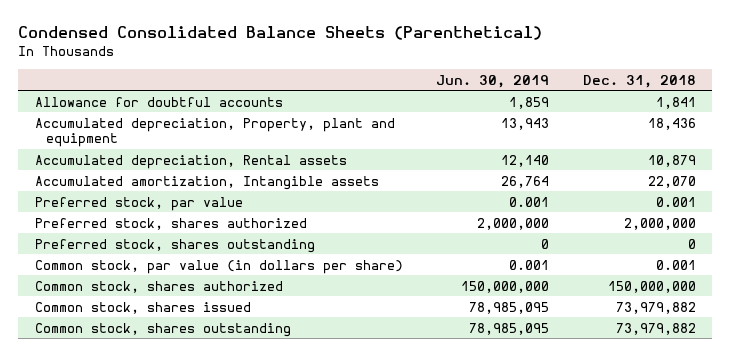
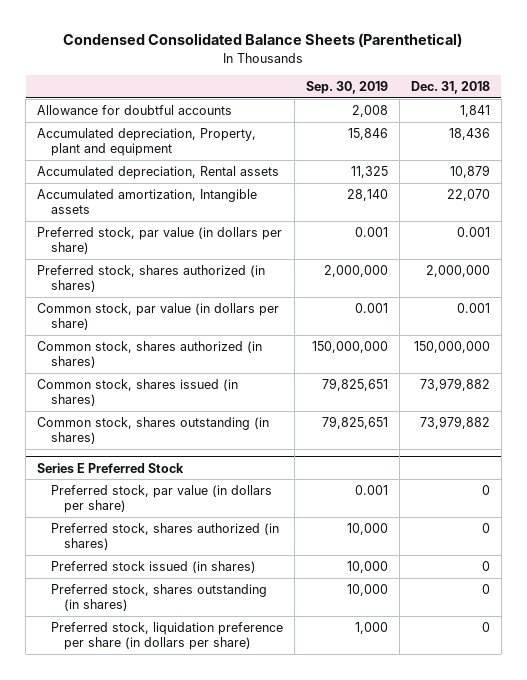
[436,74,550,88] Jun. 30, 2019 -> none
none -> [305,81,388,95] Sep. 30, 2019
[34,238,315,253] Preferred stock, shares outstanding -> none
[34,196,243,211] Preferred stock, par value -> [37,226,283,255] Preferred stock, par value (in dollars per share)
[34,217,307,230] Preferred stock, shares authorized -> [37,264,266,293] Preferred stock, shares authorized (in shares)
[34,280,283,293] Common stock, shares authorized -> [37,340,263,369] Common stock, shares authorized (in shares)
[34,301,251,314] Common stock, shares issued -> [37,378,239,407] Common stock, shares issued (in shares)
[34,322,291,337] Common stock, shares outstanding -> [37,416,270,445] Common stock, shares outstanding (in shares)
none -> [37,462,185,473] Series E Preferred Stock
none -> [50,484,272,514] Preferred stock, par value (in dollars per share)
none -> [50,522,279,551] Preferred stock, shares authorized (in shares)
none -> [50,560,256,573] Preferred stock issued (in shares)
none -> [50,583,267,612] Preferred stock, shares outstanding (in shares)
none -> [50,621,283,651] Preferred stock, liquidation preference per share (in dollars per share)

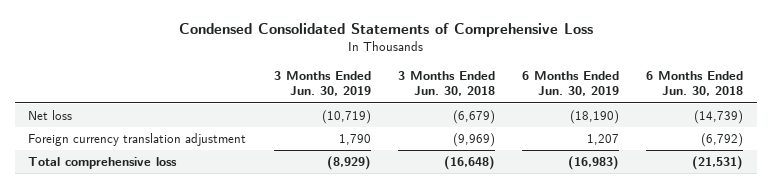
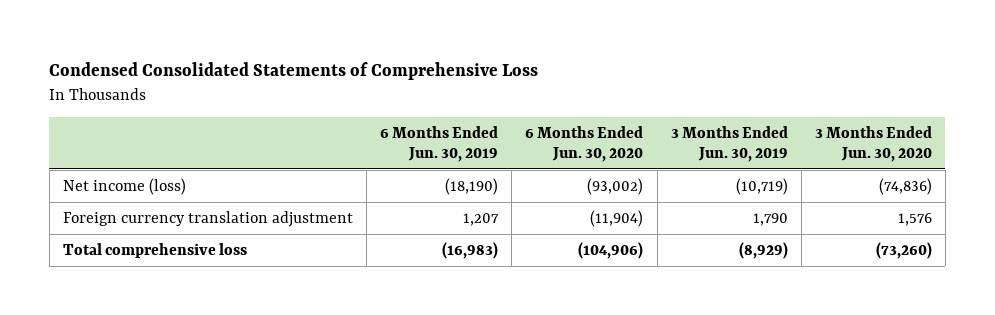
[397,70,495,97] 3 Months Ended Jun. 30, 2018 -> none
[646,70,744,97] 6 Months Ended Jun. 30, 2018 -> none
none -> [525,125,644,162] 6 Months Ended Jun. 30, 2020
none -> [814,125,932,162] 3 Months Ended Jun. 30, 2020
[28,110,73,121] Net loss -> [62,177,186,195] Net income (loss)

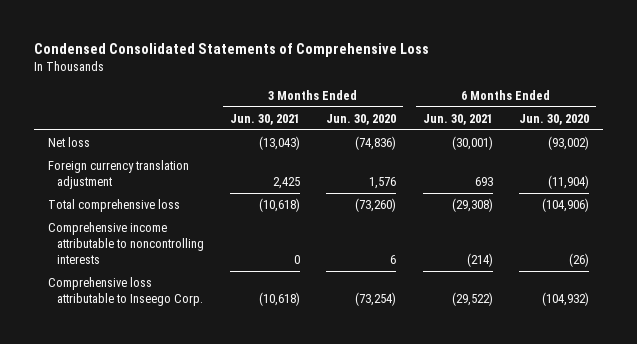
[380,125,499,162] 6 Months Ended Jun. 30, 2019 -> none
[670,125,788,162] 3 Months Ended Jun. 30, 2019 -> none
none -> [229,113,300,125] Jun. 30, 2021
none -> [422,113,493,125] Jun. 30, 2021
[62,177,186,195] Net income (loss) -> [47,137,90,148] Net loss
none -> [47,222,204,265] Comprehensive income attributable to noncontrolling interests
none -> [47,277,203,307] Comprehensive loss attributable to Inseego Corp.

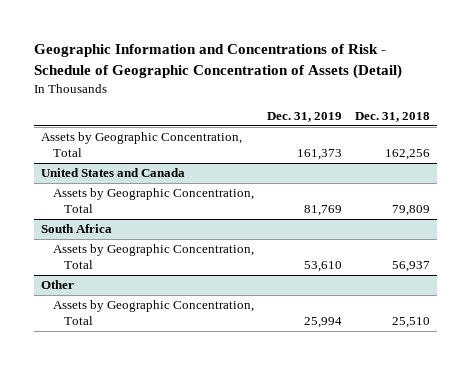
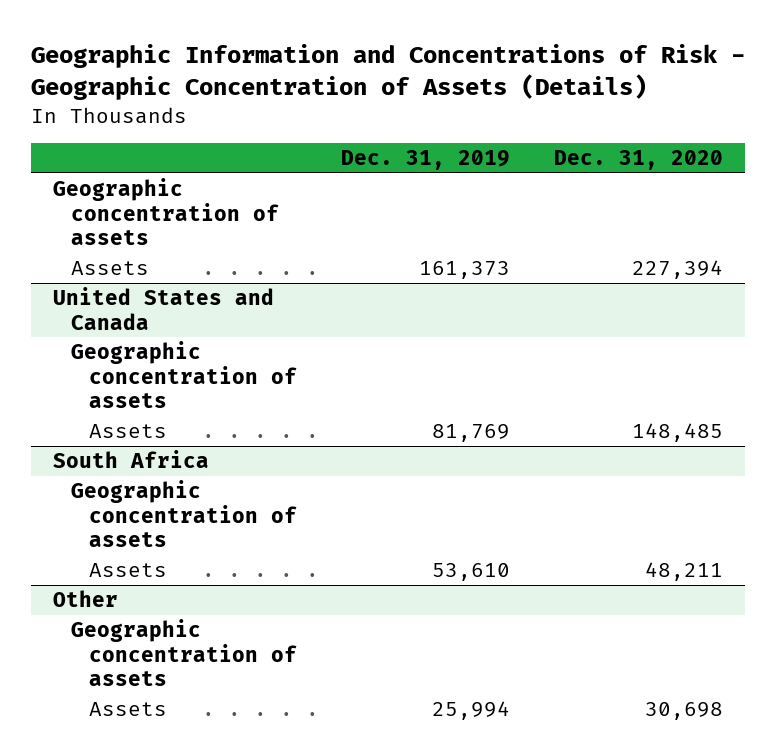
[34,44,403,79] Geographic Information and Concentrations of Risk - Schedule of Geographic Concentration of Assets (Detail) -> [31,44,746,100] Geographic Information and Concentrations of Risk - Geographic Concentration of Assets (Details)
[355,111,431,122] Dec. 31, 2018 -> none
none -> [554,150,724,171] Dec. 31, 2020
none -> [53,178,280,246] Geographic concentration of assets
[40,132,242,157] Assets by Geographic Concentration, Total -> [71,261,150,276] Assets
none -> [71,341,298,409] Geographic concentration of assets
[52,188,254,213] Assets by Geographic Concentration, Total -> [89,424,168,439] Assets
none -> [71,480,298,548] Geographic concentration of assets
[52,244,254,269] Assets by Geographic Concentration, Total -> [89,563,168,578] Assets
none -> [71,619,298,687] Geographic concentration of assets
[52,300,254,325] Assets by Geographic Concentration, Total -> [89,702,168,717] Assets

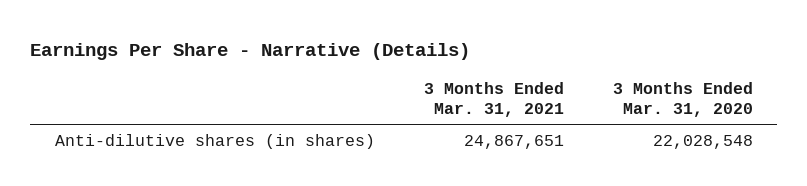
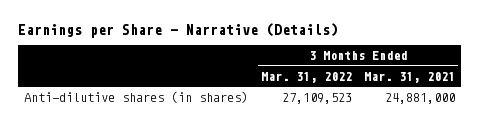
[30,43,471,61] Earnings Per Share - Narrative (Details) -> [18,22,339,38] Earnings per Share - Narrative (Details)
[612,81,753,117] 3 Months Ended Mar. 31, 2020 -> none
none -> [260,71,352,83] Mar. 31, 2022
[463,135,564,150] 24,867,651 -> [385,93,456,105] 24,881,000

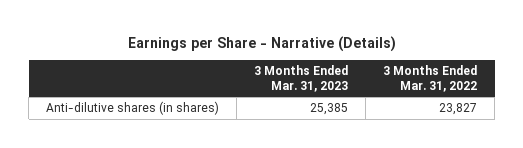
[364,71,456,83] Mar. 31, 2021 -> none
none -> [254,65,349,92] 3 Months Ended Mar. 31, 2023
[281,93,352,105] 27,109,523 -> [439,103,478,116] 23,827

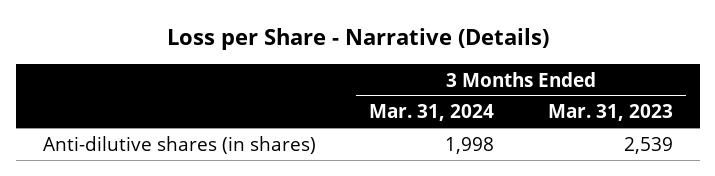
[127,35,396,52] Earnings per Share - Narrative (Details) -> [166,28,549,51] Loss per Share - Narrative (Details)
[383,65,478,92] 3 Months Ended Mar. 31, 2022 -> none
none -> [369,104,495,122] Mar. 31, 2024
[310,103,349,116] 25,385 -> [623,136,673,154] 2,539

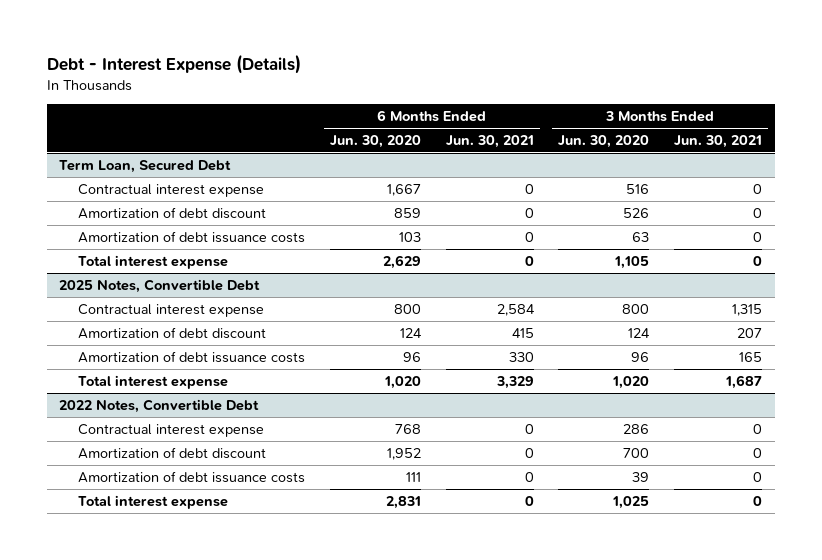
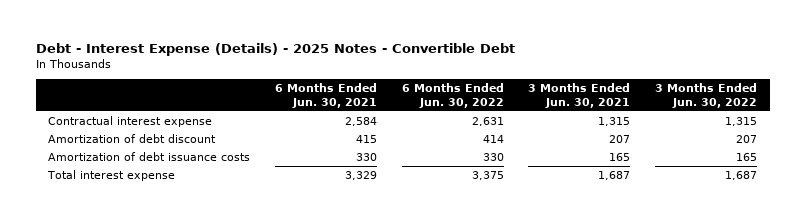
[46,53,301,74] Debt - Interest Expense (Details) -> [35,42,515,56] Debt - Interest Expense (Details) - 2025 Notes - Convertible Debt
[329,134,421,148] Jun. 30, 2020 -> none
[558,134,650,148] Jun. 30, 2020 -> none
none -> [401,83,504,108] 6 Months Ended Jun. 30, 2022
none -> [655,83,758,108] 3 Months Ended Jun. 30, 2022
[59,159,232,173] Term Loan, Secured Debt -> none
[78,183,265,197] Contractual interest expense -> none
[78,206,267,219] Amortization of debt discount -> none
[78,230,306,243] Amortization of debt issuance costs -> none
[78,254,229,269] Total interest expense -> none
[59,278,261,293] 2025 Notes, Convertible Debt -> none
[59,398,260,413] 2022 Notes, Convertible Debt -> none
[78,423,265,437] Contractual interest expense -> none
[78,446,267,459] Amortization of debt discount -> none
[78,470,306,483] Amortization of debt issuance costs -> none
[78,494,229,509] Total interest expense -> none

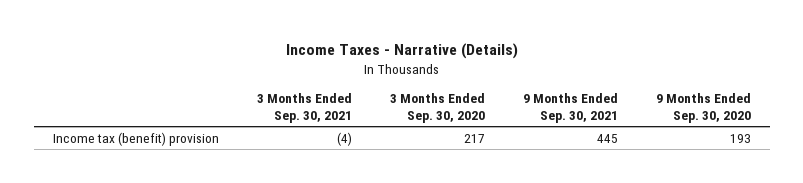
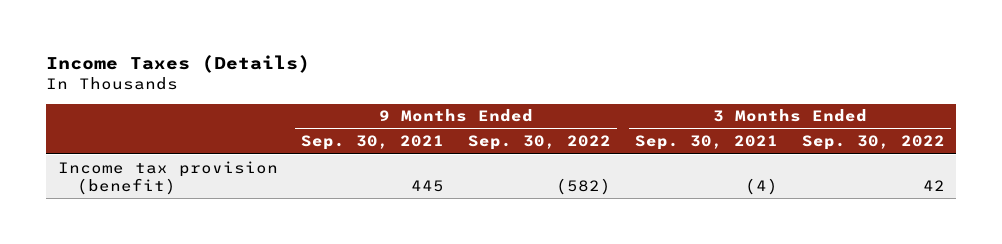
[285,43,518,60] Income Taxes - Narrative (Details) -> [45,54,310,73] Income Taxes (Details)
[389,93,485,123] 3 Months Ended Sep. 30, 2020 -> none
[655,93,751,123] 9 Months Ended Sep. 30, 2020 -> none
none -> [468,135,612,151] Sep. 30, 2022
none -> [801,135,945,151] Sep. 30, 2022
[52,131,219,146] Income tax (benefit) provision -> [57,160,278,196] Income tax provision (benefit)

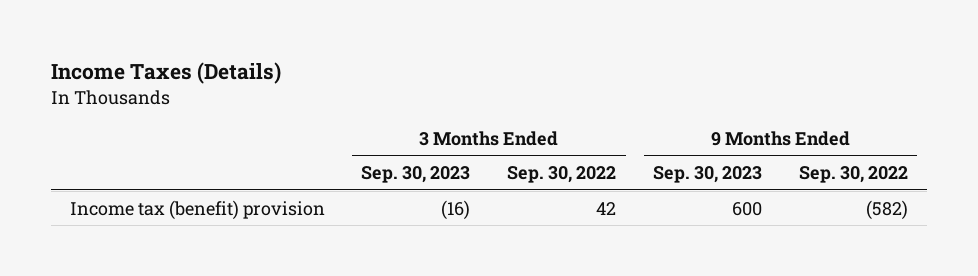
[301,135,445,151] Sep. 30, 2021 -> none
[634,135,778,151] Sep. 30, 2021 -> none
none -> [361,166,471,184] Sep. 30, 2023
none -> [653,166,763,184] Sep. 30, 2023
[57,160,278,196] Income tax provision (benefit) -> [69,199,325,220] Income tax (benefit) provision

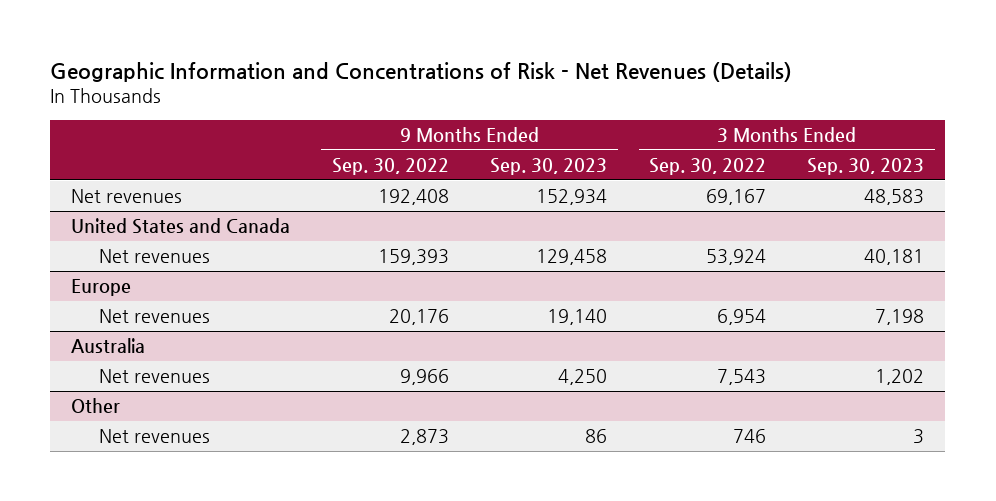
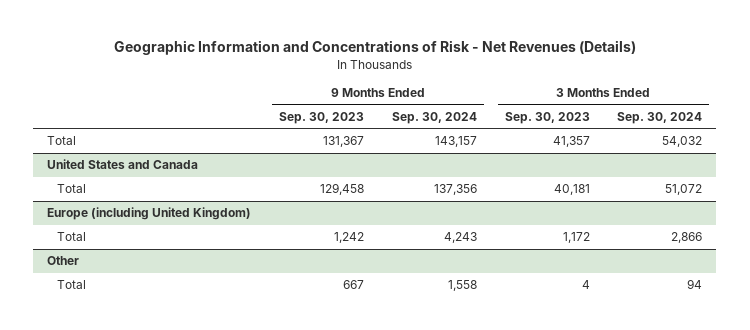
[331,157,449,175] Sep. 30, 2022 -> none
[648,157,766,175] Sep. 30, 2022 -> none
none -> [391,111,477,124] Sep. 30, 2024
none -> [617,111,703,124] Sep. 30, 2024
[71,189,183,204] Net revenues -> none
none -> [47,136,77,146] Total
[71,279,132,297] Europe -> none
[98,309,210,324] Net revenues -> none
[71,338,146,354] Australia -> none
[98,369,210,384] Net revenues -> none
[98,249,210,264] Net revenues -> [57,184,87,194] Total
none -> [47,207,252,221] Europe (including United Kingdom)
none -> [57,232,87,242] Total
[98,429,210,444] Net revenues -> none
none -> [57,280,87,290] Total

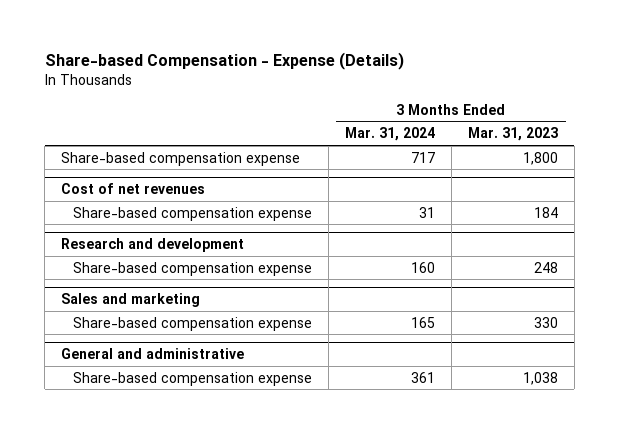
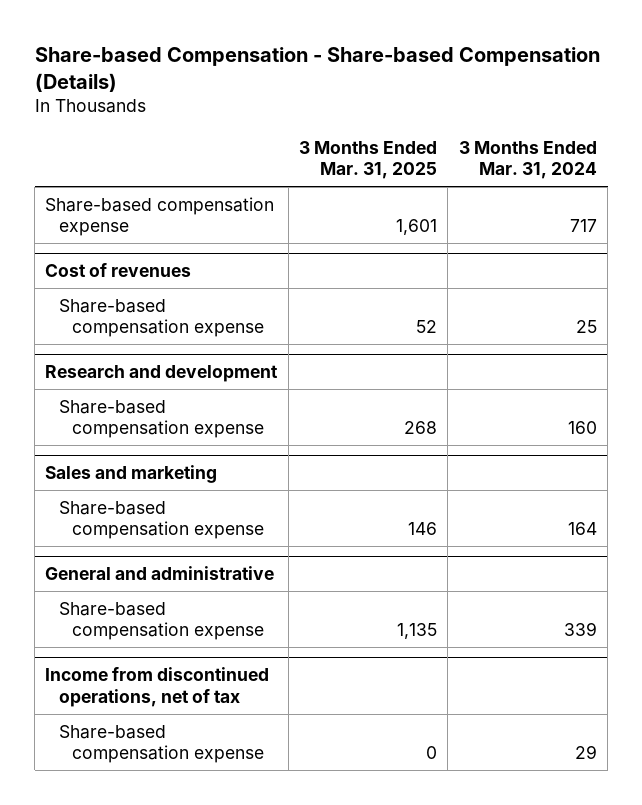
[44,52,404,71] Share-based Compensation - Expense (Details) -> [34,46,600,92] Share-based Compensation - Share-based Compensation (Details)
[467,127,558,142] Mar. 31, 2023 -> none
none -> [299,140,438,180] 3 Months Ended Mar. 31, 2025
[61,183,206,195] Cost of net revenues -> [45,263,192,278] Cost of revenues
[418,206,435,218] 31 -> [575,320,597,334] 25
[410,316,435,328] 165 -> [567,522,597,536] 164
[410,371,435,383] 361 -> [563,622,597,637] 339
none -> [45,667,270,707] Income from discontinued operations, net of tax
none -> [58,724,265,764] Share-based compensation expense

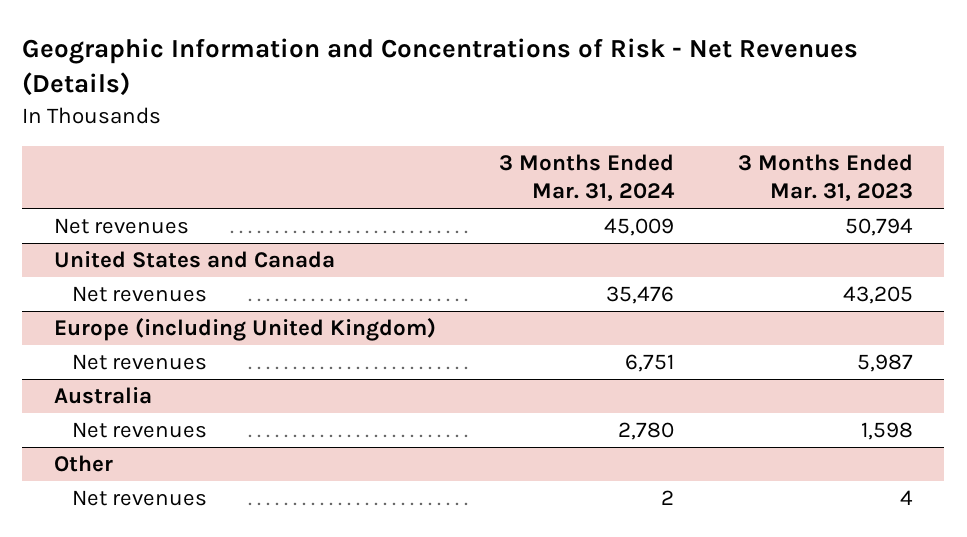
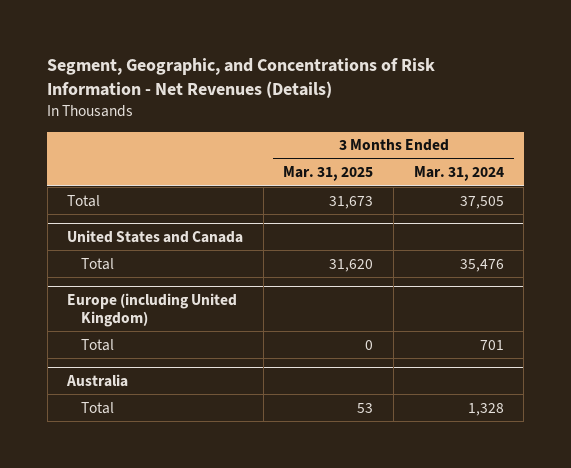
[22,38,859,97] Geographic Information and Concentrations of Risk - Net Revenues (Details) -> [47,58,436,99] Segment, Geographic, and Concentrations of Risk Information - Net Revenues (Details)
[737,153,913,203] 3 Months Ended Mar. 31, 2023 -> none
none -> [283,166,374,182] Mar. 31, 2025
[53,218,189,235] Net revenues -> none
none -> [67,194,101,207] Total
[71,286,207,303] Net revenues -> [81,257,115,270] Total
[71,354,207,371] Net revenues -> none
none -> [81,338,115,351] Total
[71,422,207,439] Net revenues -> none
[53,455,113,473] Other -> none
[71,490,207,507] Net revenues -> none
none -> [81,401,115,414] Total

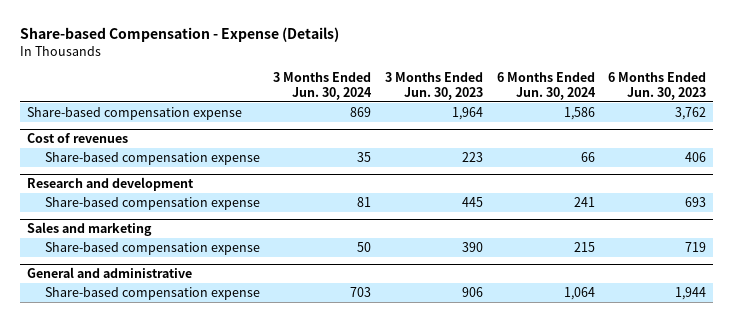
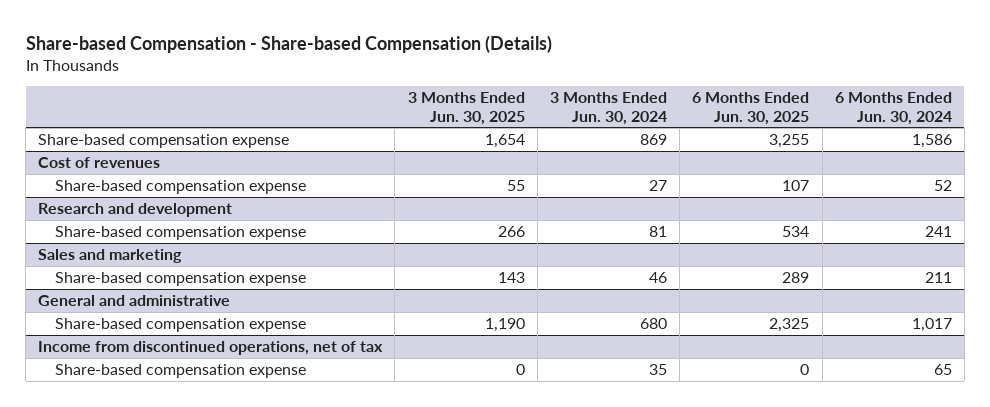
[20,27,340,43] Share-based Compensation - Expense (Details) -> [25,34,552,53] Share-based Compensation - Share-based Compensation (Details)
[385,71,484,100] 3 Months Ended Jun. 30, 2023 -> none
[608,71,707,100] 6 Months Ended Jun. 30, 2023 -> none
none -> [407,92,525,125] 3 Months Ended Jun. 30, 2025
none -> [692,92,810,125] 6 Months Ended Jun. 30, 2025
[357,151,372,162] 35 -> [649,180,668,192] 27
[580,151,595,162] 66 -> [933,180,952,192] 52
[357,241,372,252] 50 -> [649,272,668,284] 46
[573,241,595,252] 215 -> [924,272,952,284] 211
[350,286,372,297] 703 -> [640,318,668,330] 680
[563,286,595,300] 1,064 -> [911,318,952,333] 1,017
none -> [38,341,384,356] Income from discontinued operations, net of tax
none -> [55,364,307,379] Share-based compensation expense

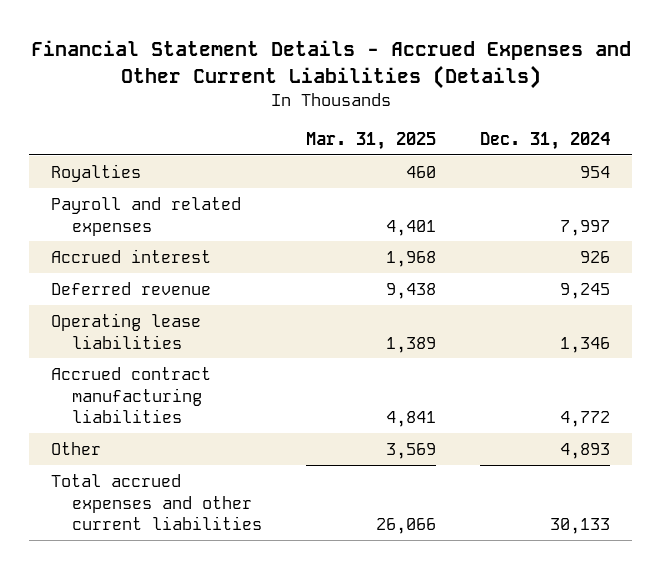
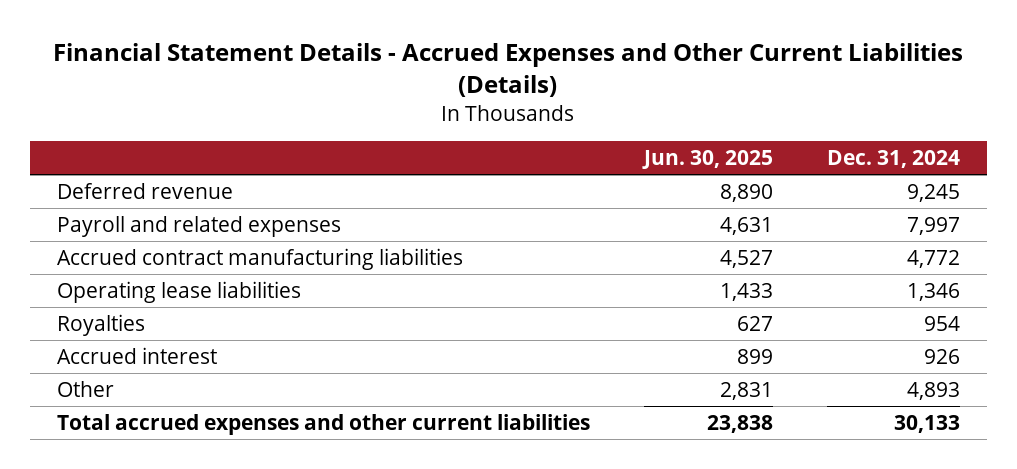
[305,132,436,151] Mar. 31, 2025 -> none
none -> [641,149,773,169] Jun. 30, 2025
[51,196,242,236] Payroll and related expenses -> [56,215,341,237] Payroll and related expenses
[51,312,202,349] Operating lease liabilities -> [56,280,301,303] Operating lease liabilities
[51,163,142,182] Royalties -> [56,313,145,336] Royalties
[51,248,212,263] Accrued interest -> [56,346,217,364] Accrued interest

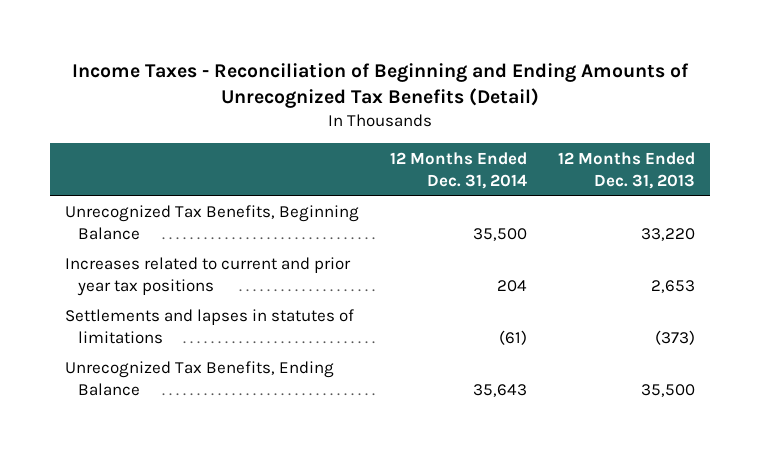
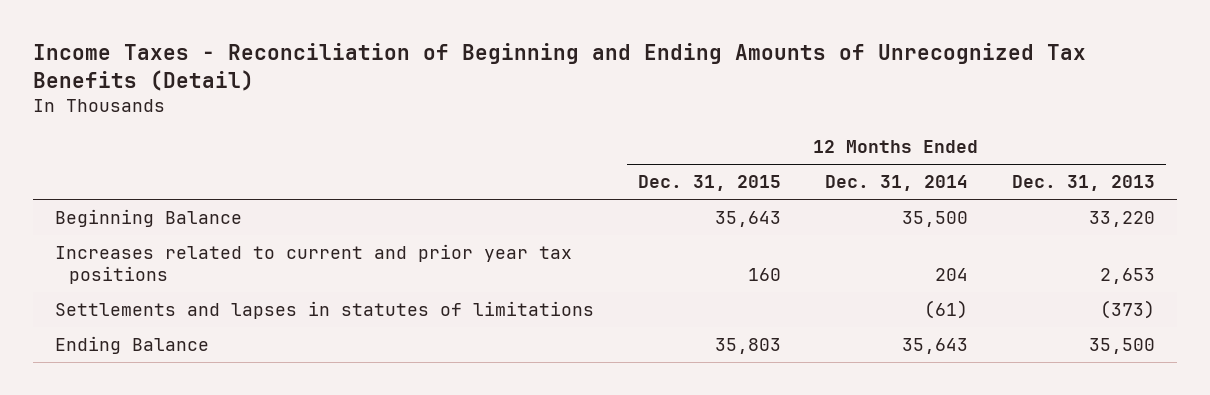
none -> [637,175,781,192] Dec. 31, 2015
[65,205,360,241] Unrecognized Tax Benefits, Beginning Balance -> [54,208,242,227] Beginning Balance
[65,361,335,397] Unrecognized Tax Benefits, Ending Balance -> [54,335,209,354] Ending Balance

